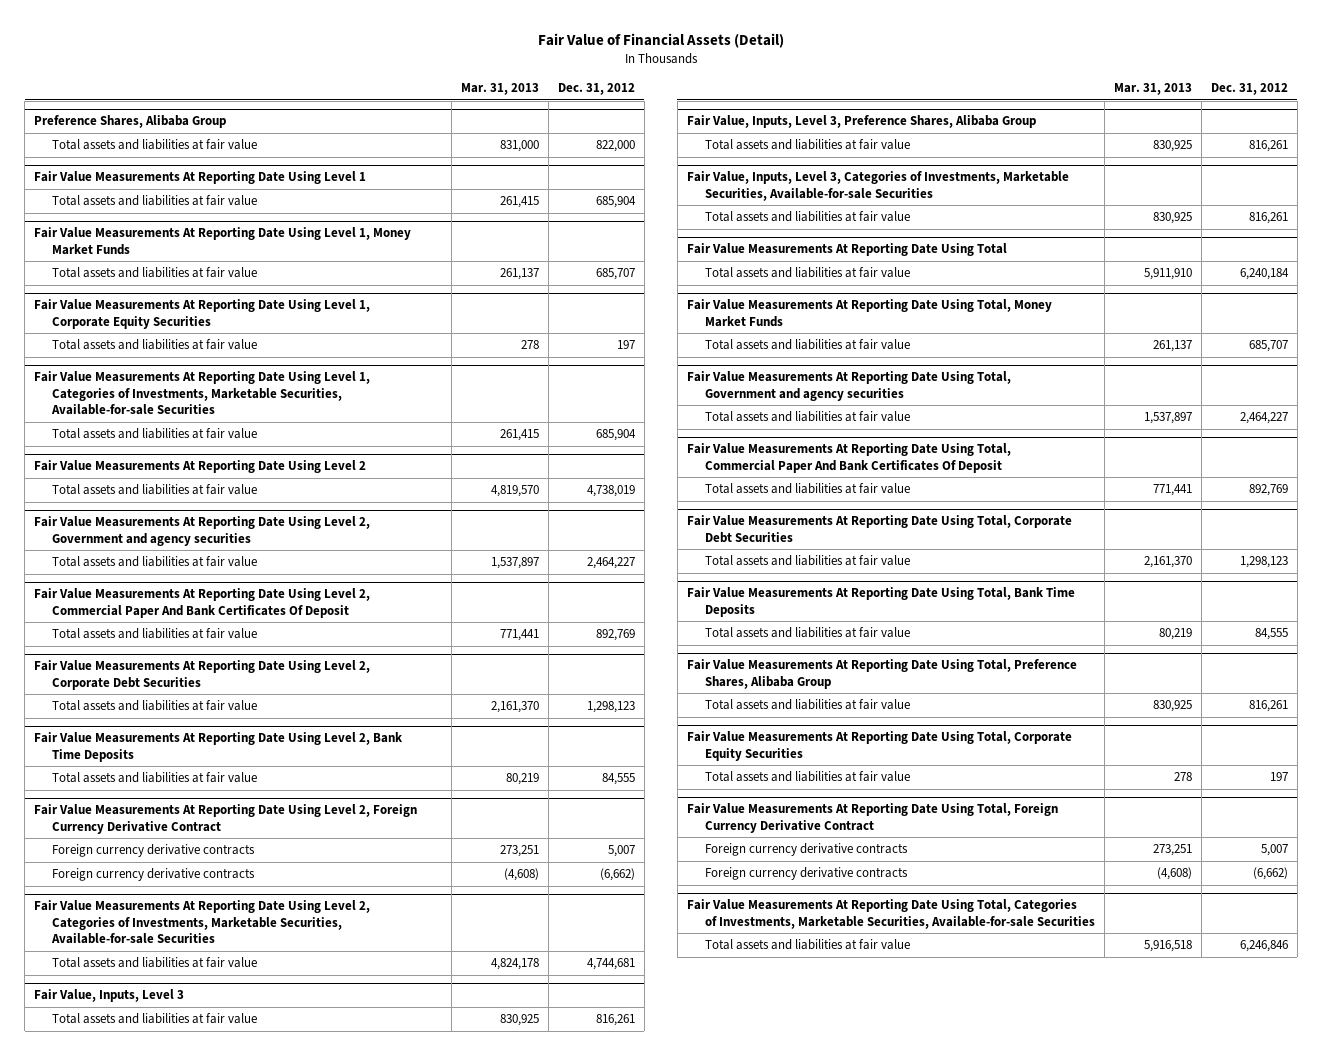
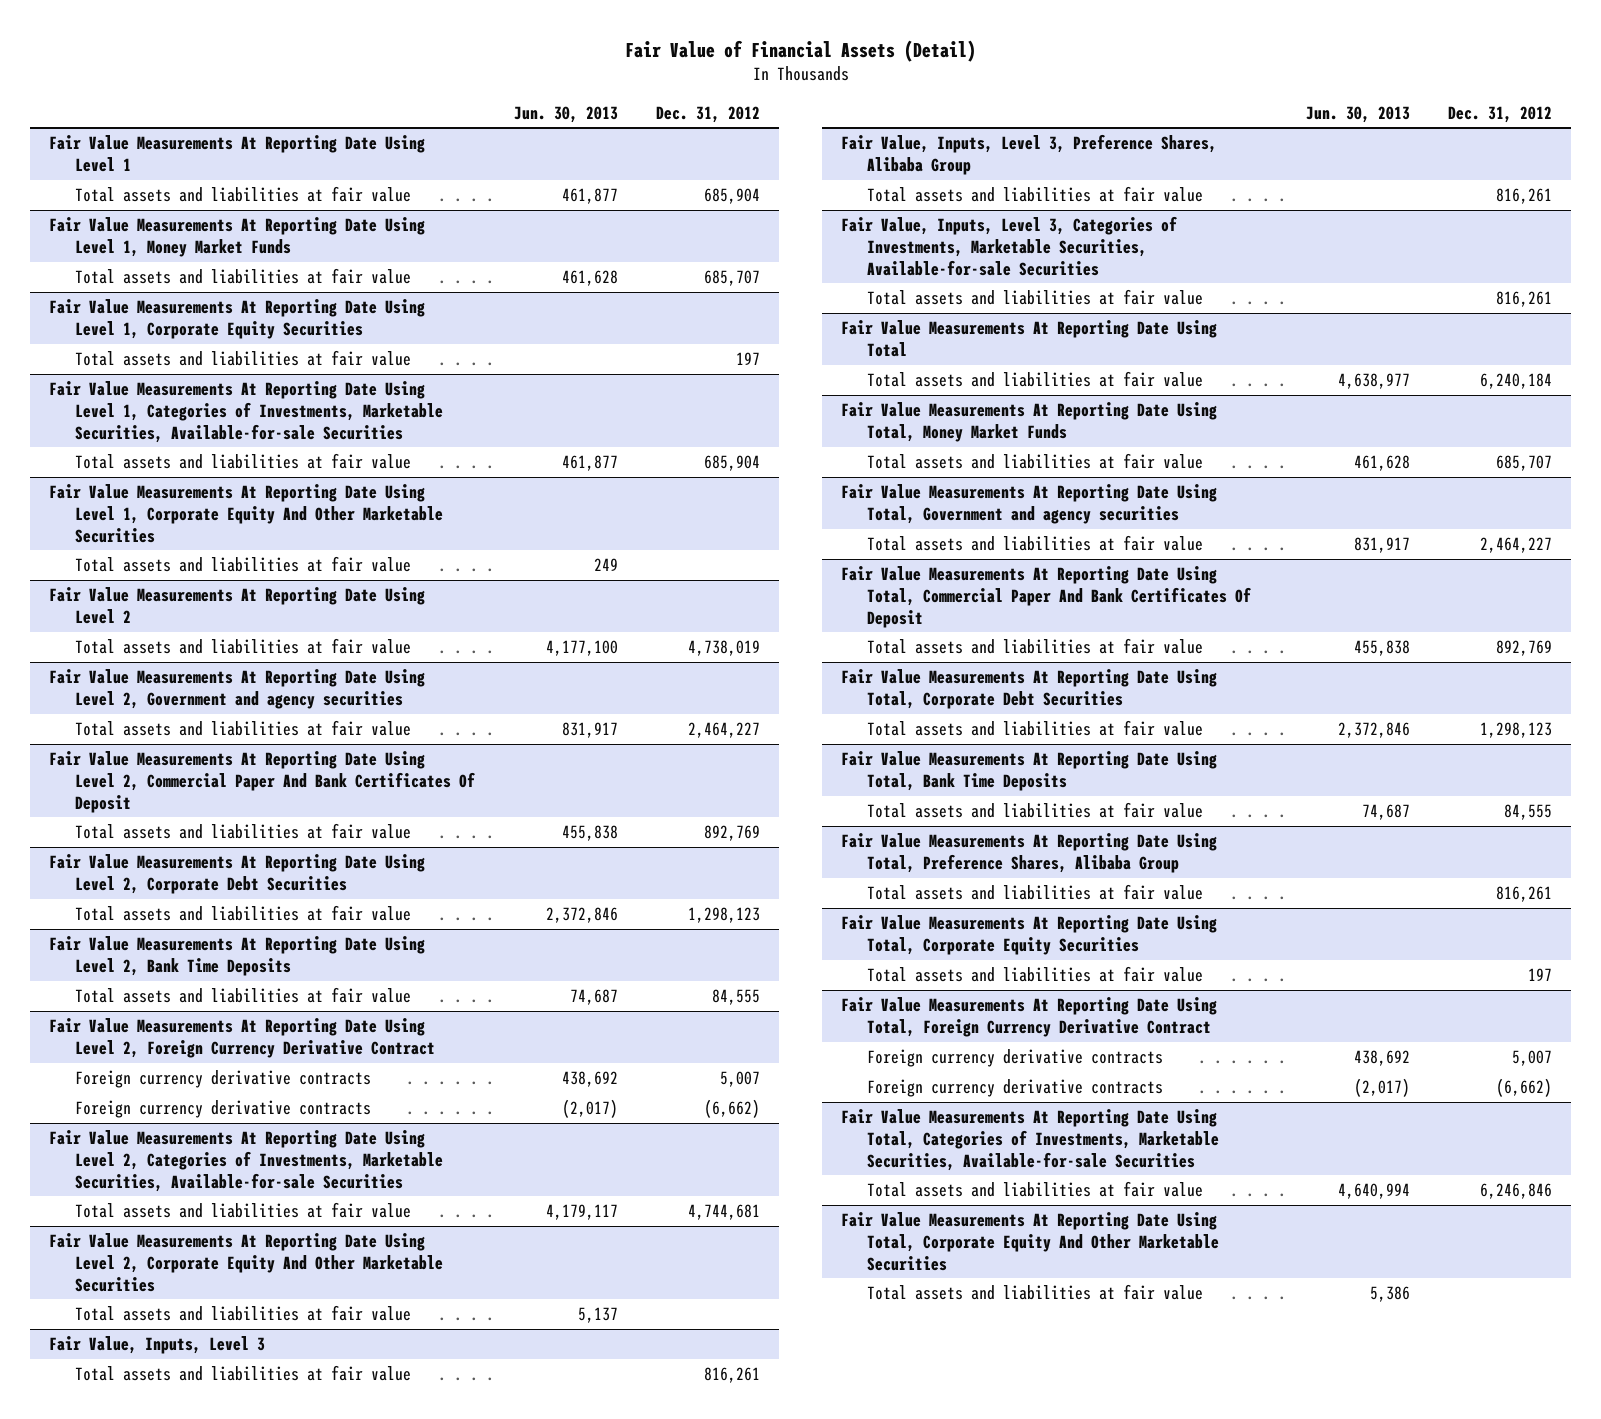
[461,83,540,96] Mar. 31, 2013 -> none
none -> [513,105,618,123] Jun. 30, 2013
[33,115,226,129] Preference Shares, Alibaba Group -> none
[52,139,258,151] Total assets and liabilities at fair value -> none
none -> [49,483,444,543] Fair Value Measurements At Reporting Date Using Level 1, Corporate Equity And Other Marketable Securities
none -> [75,555,412,572] Total assets and liabilities at fair value
none -> [49,1232,444,1292] Fair Value Measurements At Reporting Date Using Level 2, Corporate Equity And Other Marketable Securities
none -> [75,1304,412,1321] Total assets and liabilities at fair value
none -> [841,1211,1220,1271] Fair Value Measurements At Reporting Date Using Total, Corporate Equity And Other Marketable Securities
none -> [867,1283,1204,1300] Total assets and liabilities at fair value

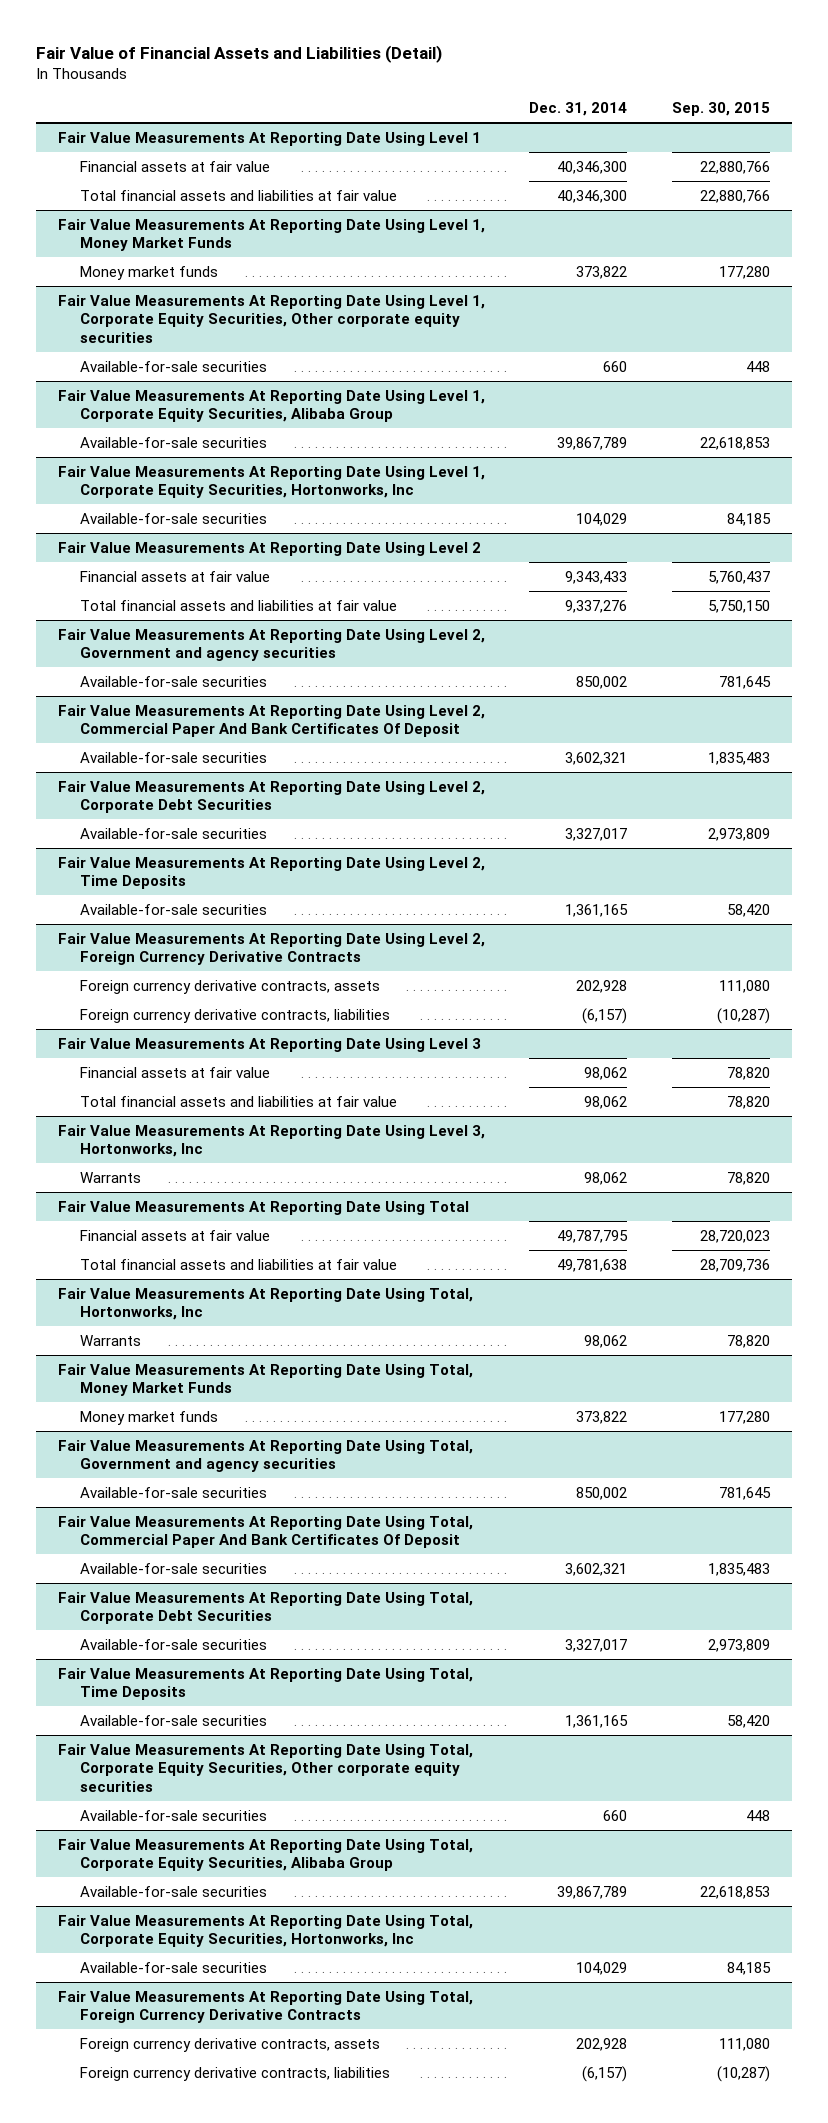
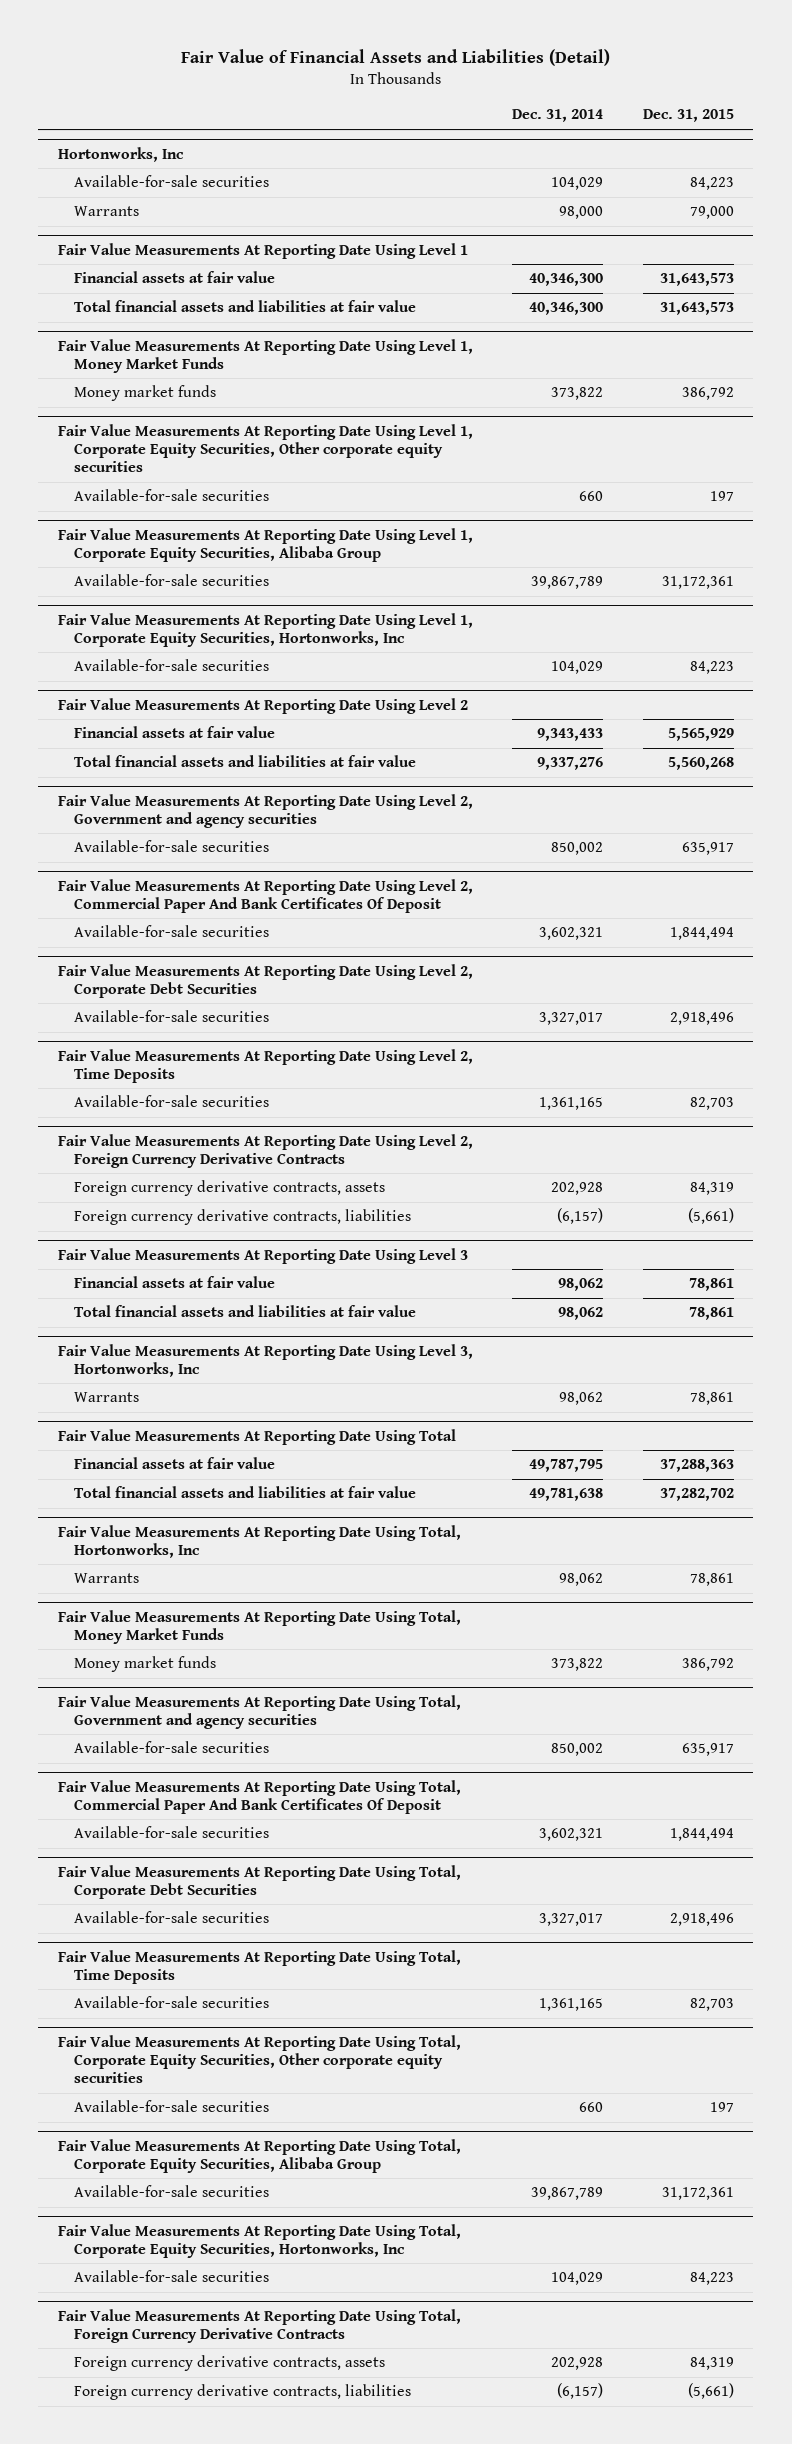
[671,102,770,117] Sep. 30, 2015 -> none
none -> [642,109,734,123] Dec. 31, 2015
none -> [58,146,185,162] Hortonworks, Inc
none -> [73,175,269,188] Available-for-sale securities
none -> [73,206,139,217] Warrants

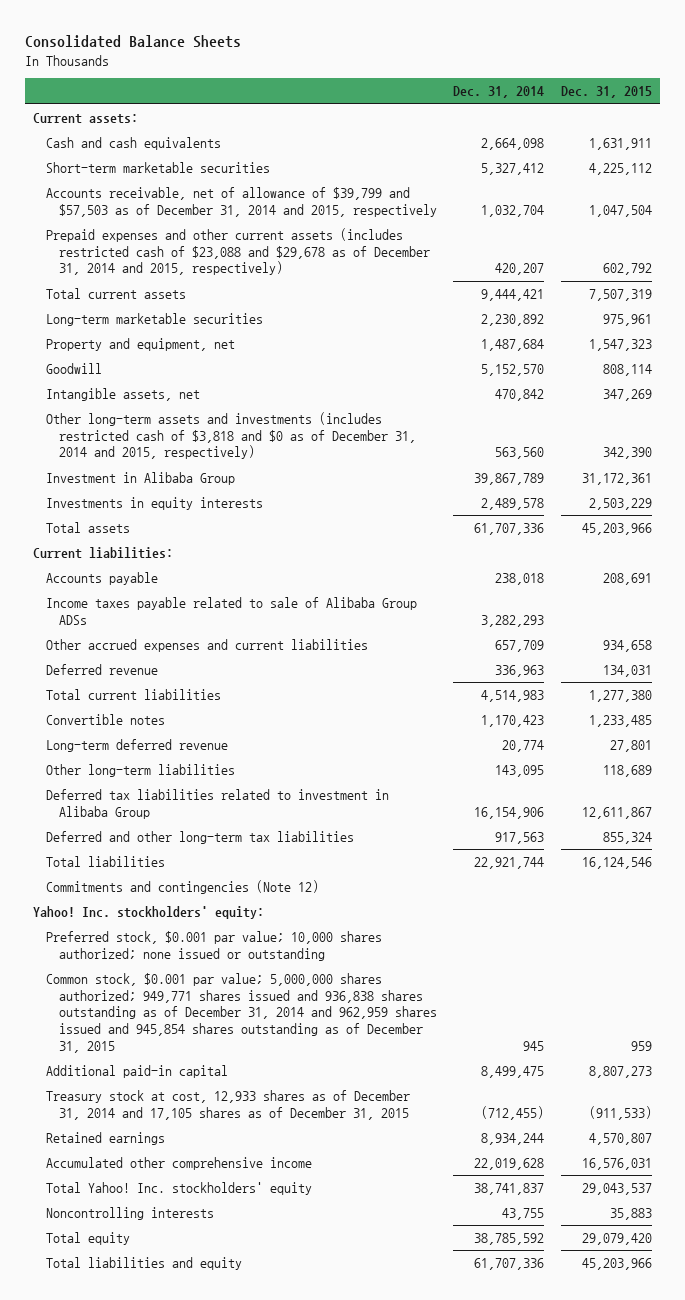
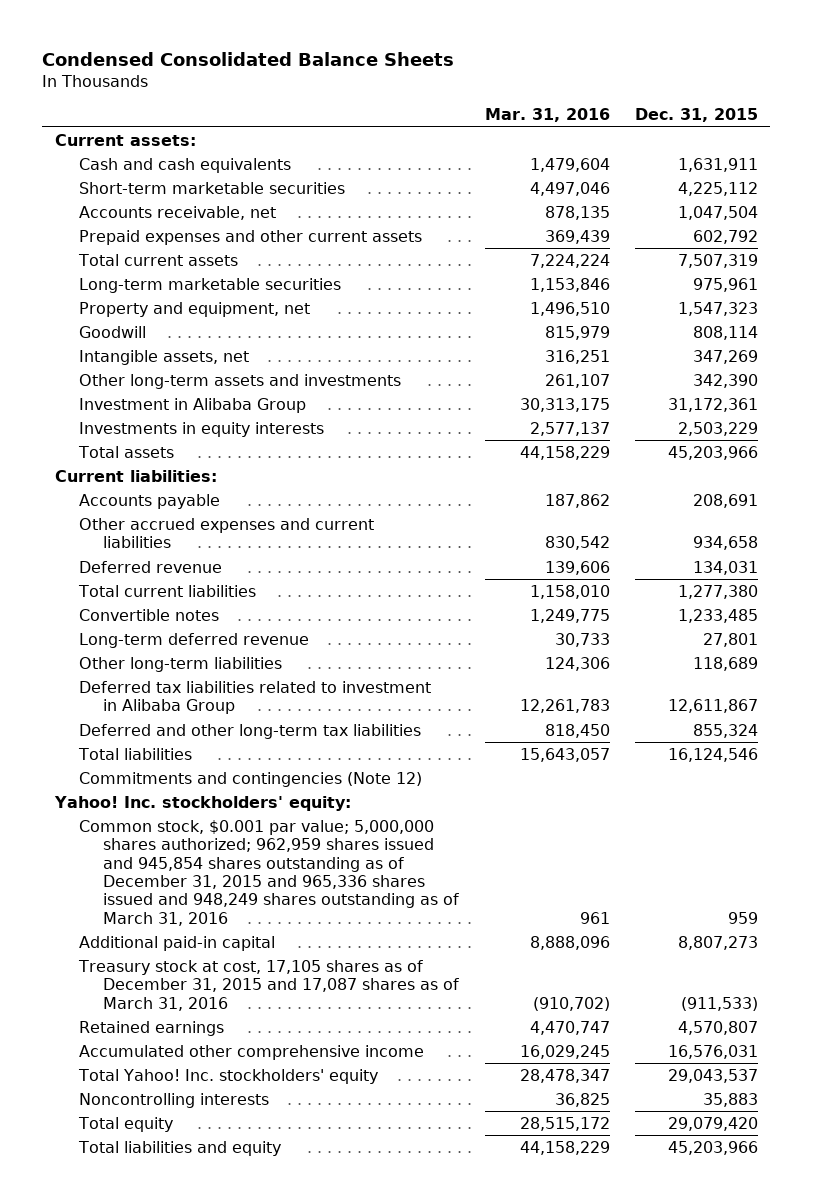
[25,35,242,49] Consolidated Balance Sheets -> [42,52,455,67] Condensed Consolidated Balance Sheets
[453,86,545,99] Dec. 31, 2014 -> none
none -> [484,108,610,123] Mar. 31, 2016
[46,187,438,217] Accounts receivable, net of allowance of $39,799 and $57,503 as of December 31, 2014 and 2015, respectively -> [79,205,277,220] Accounts receivable, net
[46,228,431,276] Prepaid expenses and other current assets (includes restricted cash of $23,088 and $29,678 as of December 31, 2014 and 2015, respectively) -> [79,229,423,245] Prepaid expenses and other current assets
[46,412,417,460] Other long-term assets and investments (includes restricted cash of $3,818 and $0 as of December 31, 2014 and 2015, respectively) -> [79,373,402,389] Other long-term assets and investments
[46,597,418,625] Income taxes payable related to sale of Alibaba Group ADSs -> none
[46,931,383,961] Preferred stock, $0.001 par value; 10,000 shares authorized; none issued or outstanding -> none
[46,973,438,1053] Common stock, $0.001 par value; 5,000,000 shares authorized; 949,771 shares issued and 936,838 shares outstanding as of December 31, 2014 and 962,959 shares issued and 945,854 shares outstanding as of December 31, 2015 -> [79,819,460,926] Common stock, $0.001 par value; 5,000,000 shares authorized; 962,959 shares issued and 945,854 shares outstanding as of December 31, 2015 and 965,336 shares issued and 948,249 shares outstanding as of March 31, 2016
[46,1090,411,1120] Treasury stock at cost, 12,933 shares as of December 31, 2014 and 17,105 shares as of December 31, 2015 -> [78,959,460,1011] Treasury stock at cost, 17,105 shares as of December 31, 2015 and 17,087 shares as of March 31, 2016

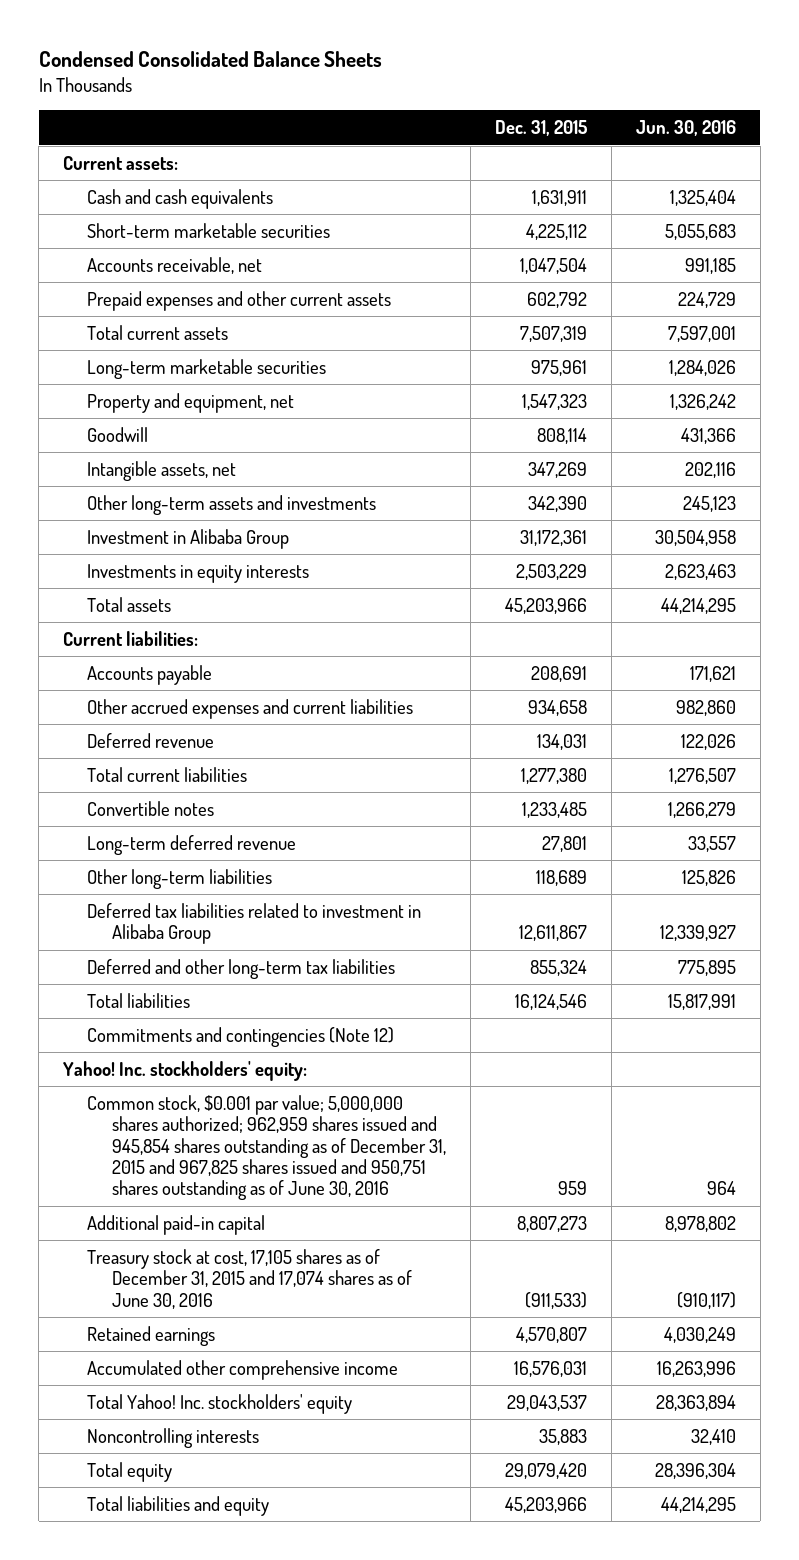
[484,108,610,123] Mar. 31, 2016 -> none
none -> [635,120,736,137] Jun. 30, 2016
[79,819,460,926] Common stock, $0.001 par value; 5,000,000 shares authorized; 962,959 shares issued and 945,854 shares outstanding as of December 31, 2015 and 965,336 shares issued and 948,249 shares outstanding as of March 31, 2016 -> [87,1094,446,1201] Common stock, $0.001 par value; 5,000,000 shares authorized; 962,959 shares issued and 945,854 shares outstanding as of December 31, 2015 and 967,825 shares issued and 950,751 shares outstanding as of June 30, 2016
[78,959,460,1011] Treasury stock at cost, 17,105 shares as of December 31, 2015 and 17,087 shares as of March 31, 2016 -> [87,1248,412,1309] Treasury stock at cost, 17,105 shares as of December 31, 2015 and 17,074 shares as of June 30, 2016

